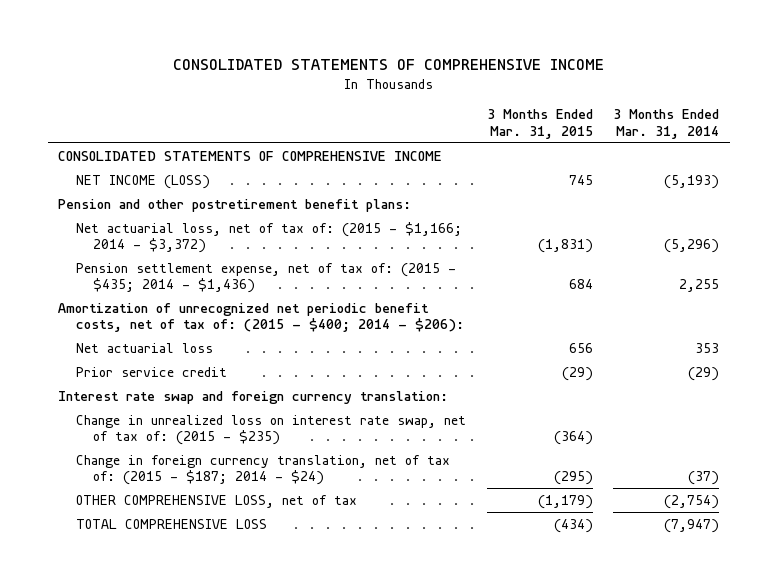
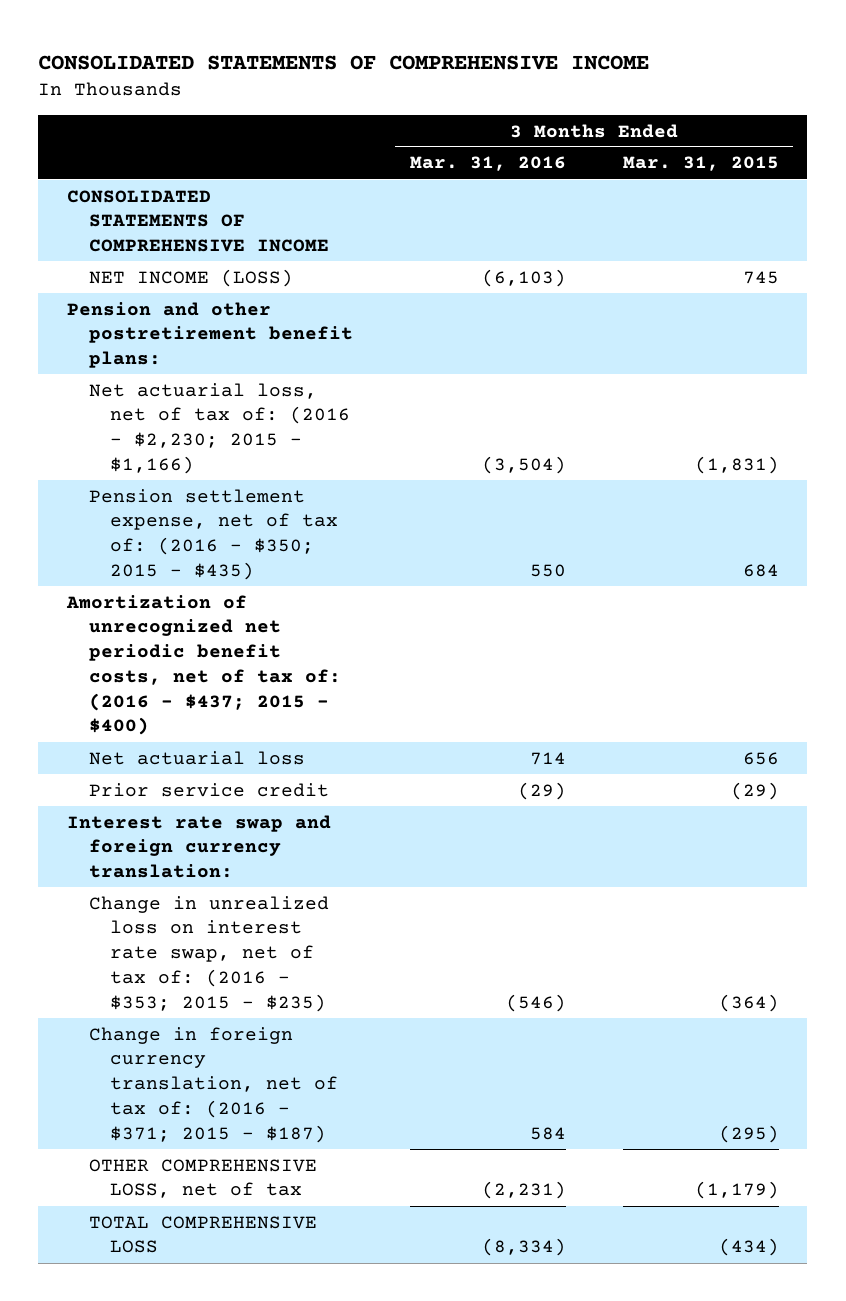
[613,109,720,139] 3 Months Ended Mar. 31, 2014 -> none
none -> [409,156,566,172] Mar. 31, 2016
[75,221,462,254] Net actuarial loss, net of tax of: (2015 - $1,166; 2014 - $3,372) -> [88,382,351,474] Net actuarial loss, net of tax of: (2016 - $2,230; 2015 - $1,166)
[75,262,456,294] Pension settlement expense, net of tax of: (2015 - $435; 2014 - $1,436) -> [88,488,339,580] Pension settlement expense, net of tax of: (2016 - $350; 2015 - $435)
[58,302,464,333] Amortization of unrecognized net periodic benefit costs, net of tax of: (2015 - $400; 2014 - $206): -> [65,594,341,736] Amortization of unrecognized net periodic benefit costs, net of tax of: (2016 - $437; 2015 - $400)
[75,414,466,446] Change in unrealized loss on interest rate swap, net of tax of: (2015 - $235) -> [88,895,329,1012] Change in unrealized loss on interest rate swap, net of tax of: (2016 - $353; 2015 - $235)
[75,454,450,486] Change in foreign currency translation, net of tax of: (2015 - $187; 2014 - $24) -> [88,1026,339,1143] Change in foreign currency translation, net of tax of: (2016 - $371; 2015 - $187)

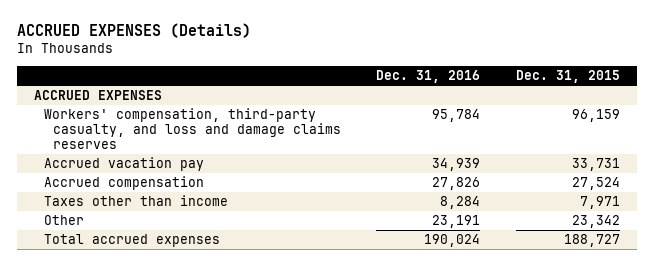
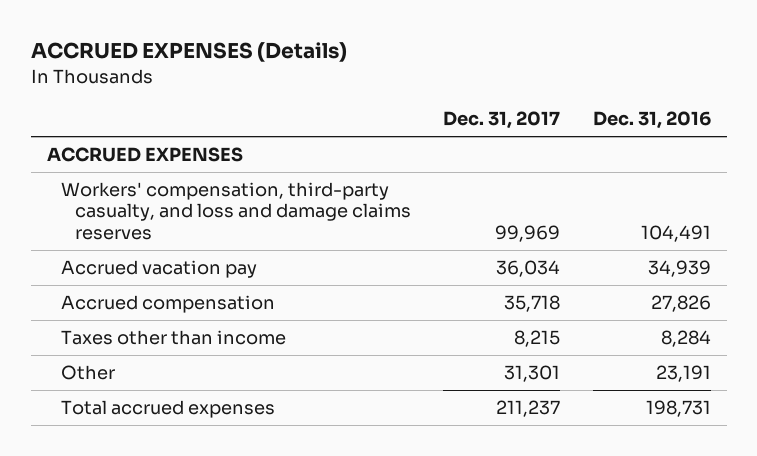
[515,70,620,84] Dec. 31, 2015 -> none
none -> [443,111,561,130] Dec. 31, 2017
[432,109,481,123] 95,784 -> [640,224,711,242] 104,491
[424,234,481,248] 190,024 -> [645,400,711,418] 198,731

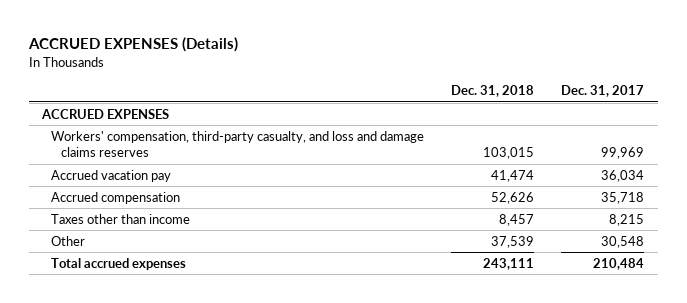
[592,111,711,130] Dec. 31, 2016 -> none
none -> [451,85,535,98] Dec. 31, 2018
[504,365,561,383] 31,301 -> [601,235,645,248] 30,548
[496,400,561,418] 211,237 -> [593,257,645,270] 210,484

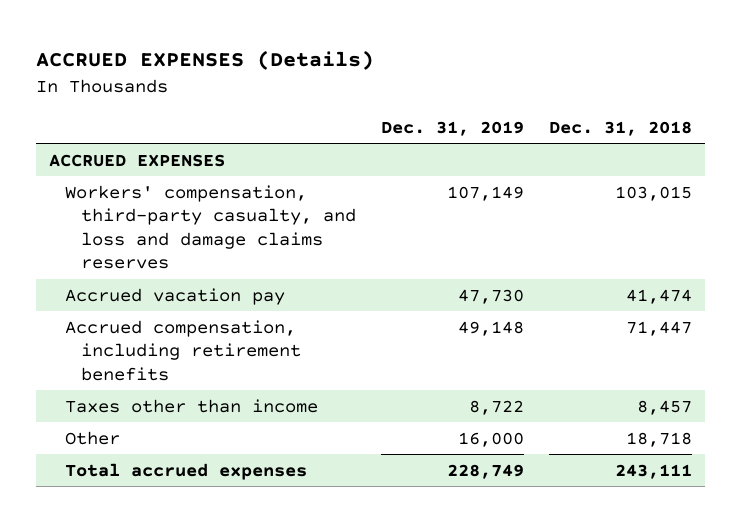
[561,85,645,98] Dec. 31, 2017 -> none
none -> [381,120,525,136] Dec. 31, 2019
[51,191,181,204] Accrued compensation -> [64,319,302,381] Accrued compensation, including retirement benefits
[491,191,535,204] 52,626 -> [626,320,693,336] 71,447
[491,235,535,248] 37,539 -> [626,431,693,447] 18,718

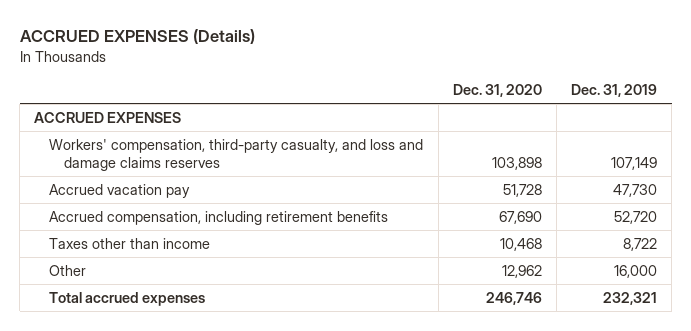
[549,120,693,136] Dec. 31, 2018 -> none
none -> [452,83,542,97] Dec. 31, 2020
[458,320,525,336] 49,148 -> [614,210,658,224] 52,720
[447,463,525,479] 228,749 -> [603,291,658,305] 232,321

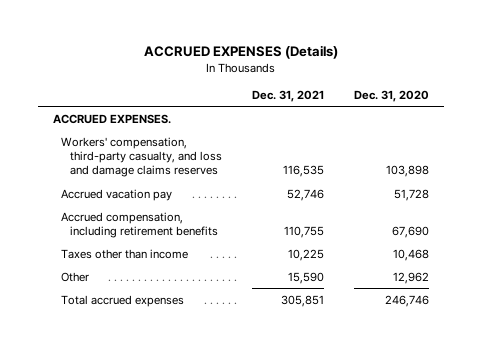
[571,83,658,97] Dec. 31, 2019 -> none
none -> [252,89,325,102] Dec. 31, 2021
[34,111,182,123] ACCRUED EXPENSES -> [52,113,171,124] ACCRUED EXPENSES.

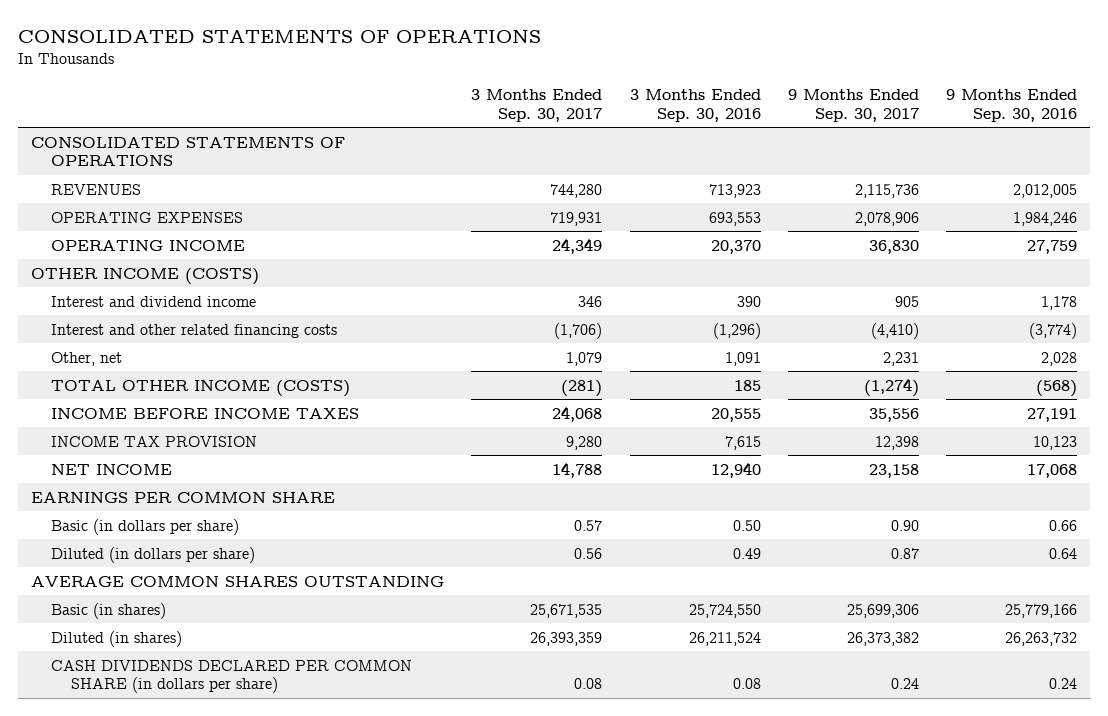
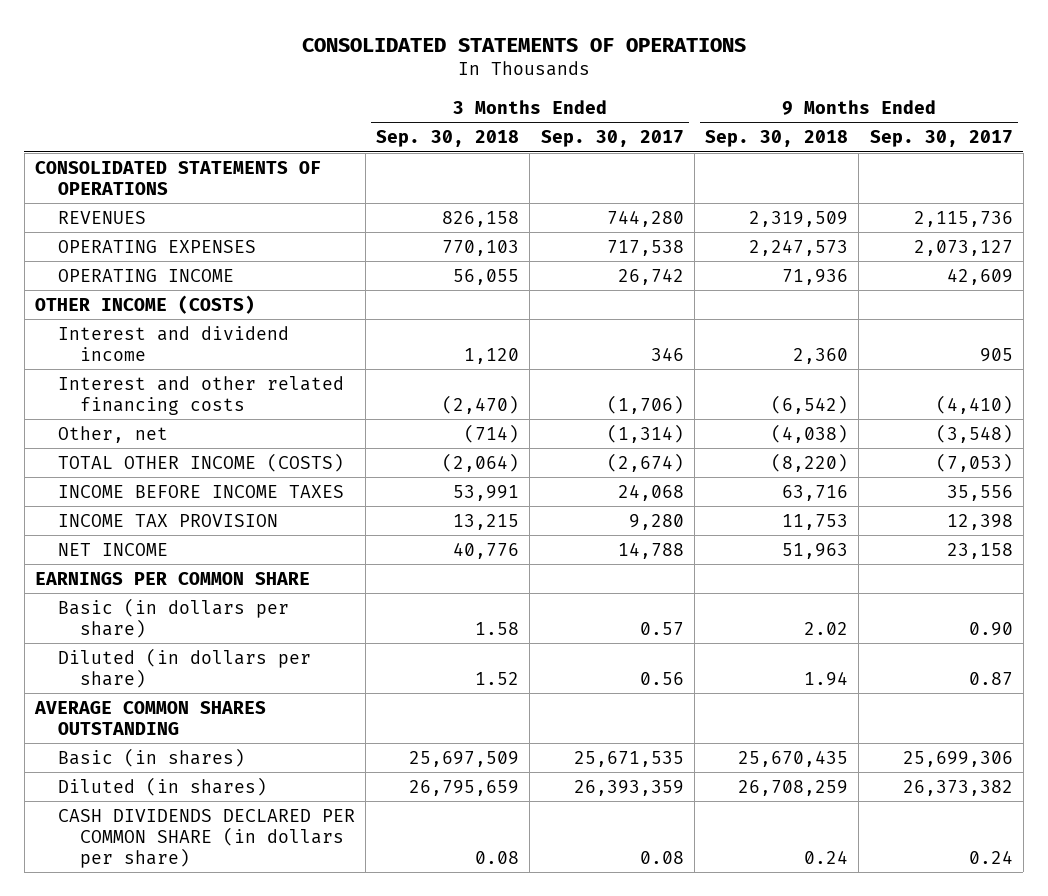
[629,89,761,122] 3 Months Ended Sep. 30, 2016 -> none
[945,89,1077,122] 9 Months Ended Sep. 30, 2016 -> none
none -> [376,130,520,148] Sep. 30, 2018
none -> [705,130,849,148] Sep. 30, 2018
[550,211,603,226] 719,931 -> [606,239,684,256] 717,538
[854,211,919,226] 2,078,906 -> [913,239,1013,256] 2,073,127
[552,237,603,254] 24,349 -> [617,267,684,285] 26,742
[868,239,919,254] 36,830 -> [946,267,1013,285] 42,609
[566,351,603,366] 1,079 -> [606,423,684,443] (1,314)
[882,351,919,366] 2,231 -> [935,423,1013,443] (3,548)
[561,379,603,397] (281) -> [606,452,684,472] (2,674)
[863,377,919,397] (1,274) -> [935,452,1013,472] (7,053)

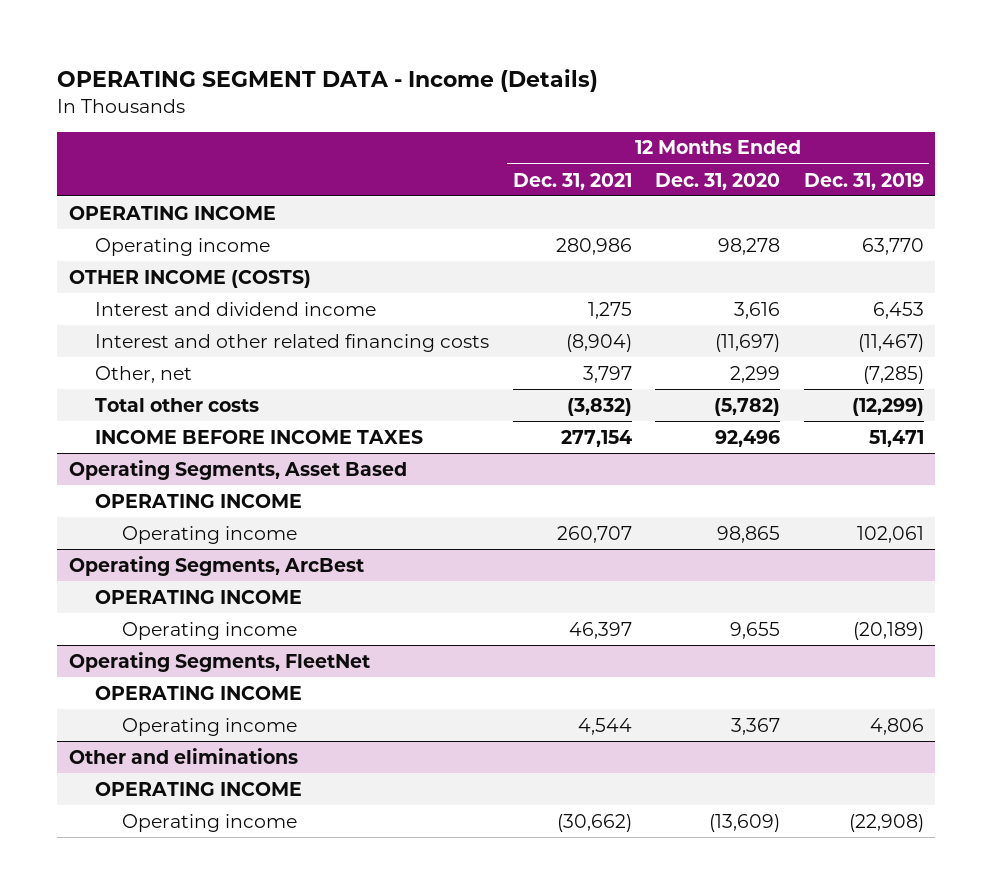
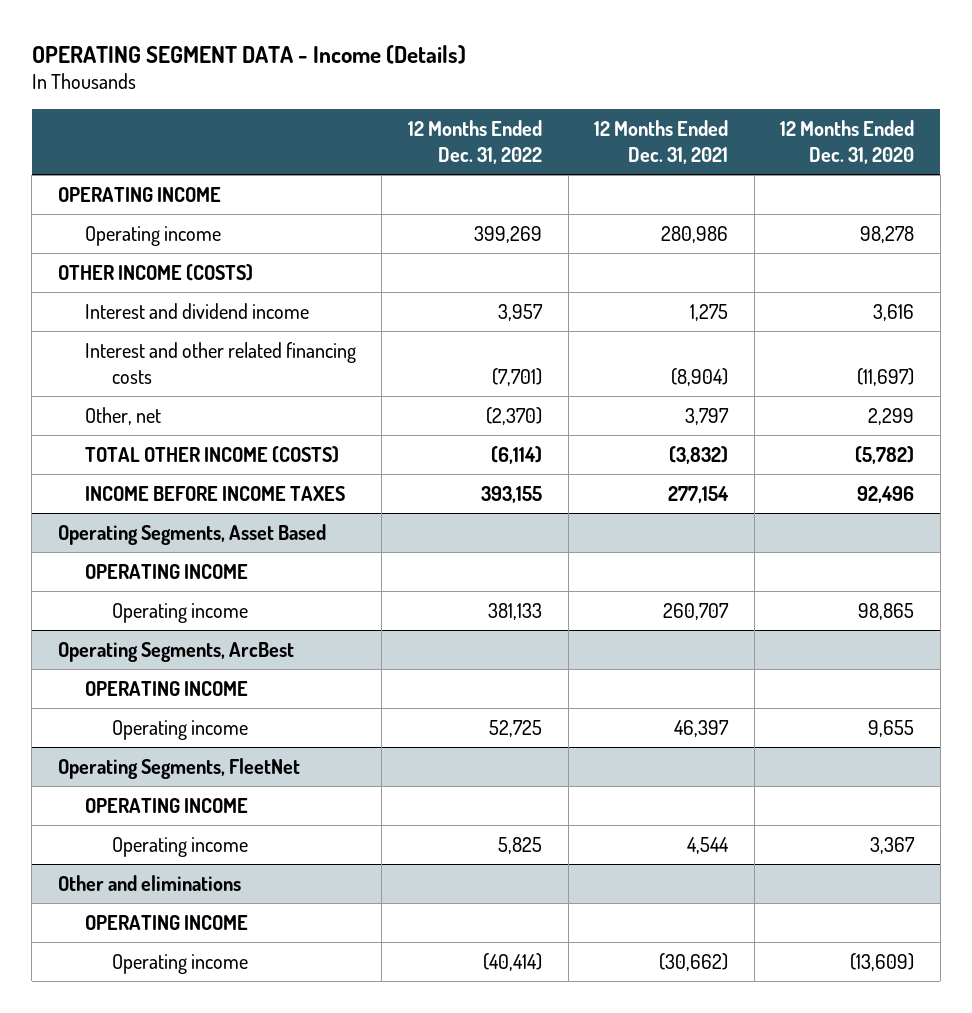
[803,172,924,190] Dec. 31, 2019 -> none
none -> [407,120,542,165] 12 Months Ended Dec. 31, 2022
[95,397,260,412] Total other costs -> [84,445,339,463] TOTAL OTHER INCOME (COSTS)

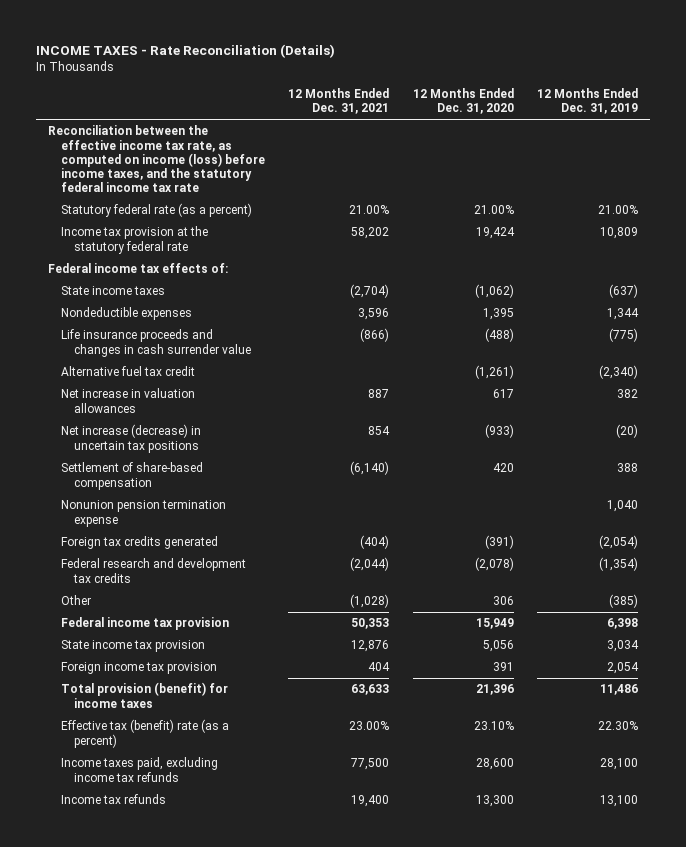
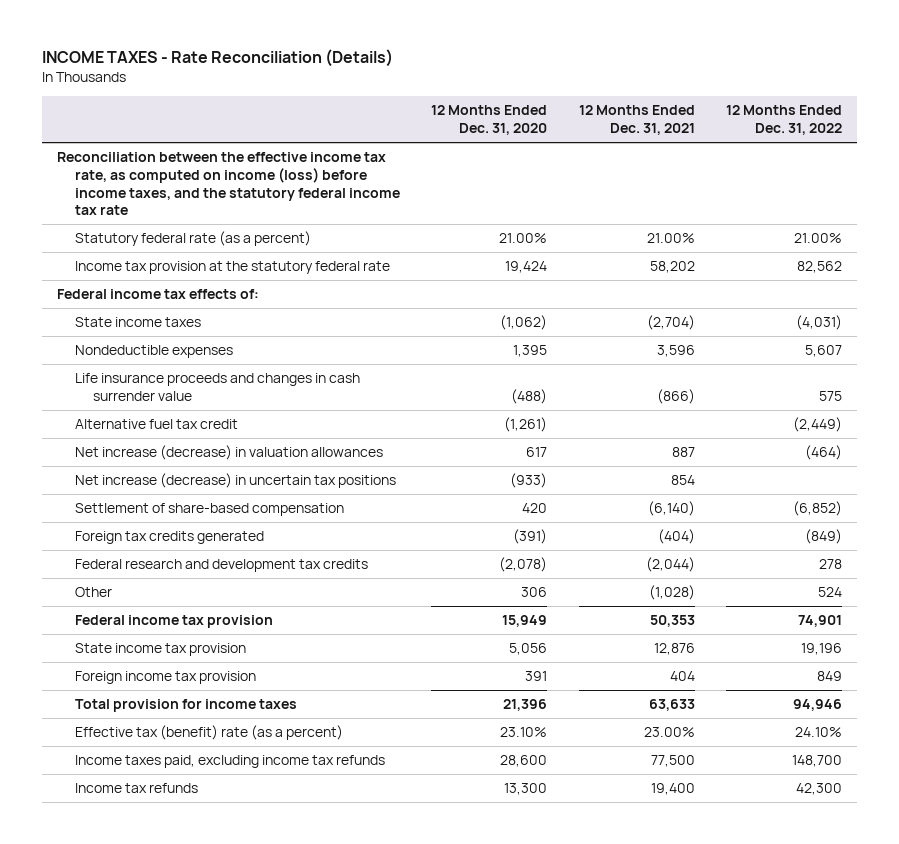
[537,87,639,115] 12 Months Ended Dec. 31, 2019 -> none
none -> [725,105,842,136] 12 Months Ended Dec. 31, 2022
[61,388,196,413] Net increase in valuation allowances -> [75,445,384,461] Net increase (decrease) in valuation allowances
[61,500,227,527] Nonunion pension termination expense -> none
[61,682,229,708] Total provision (benefit) for income taxes -> [75,699,298,713] Total provision for income taxes

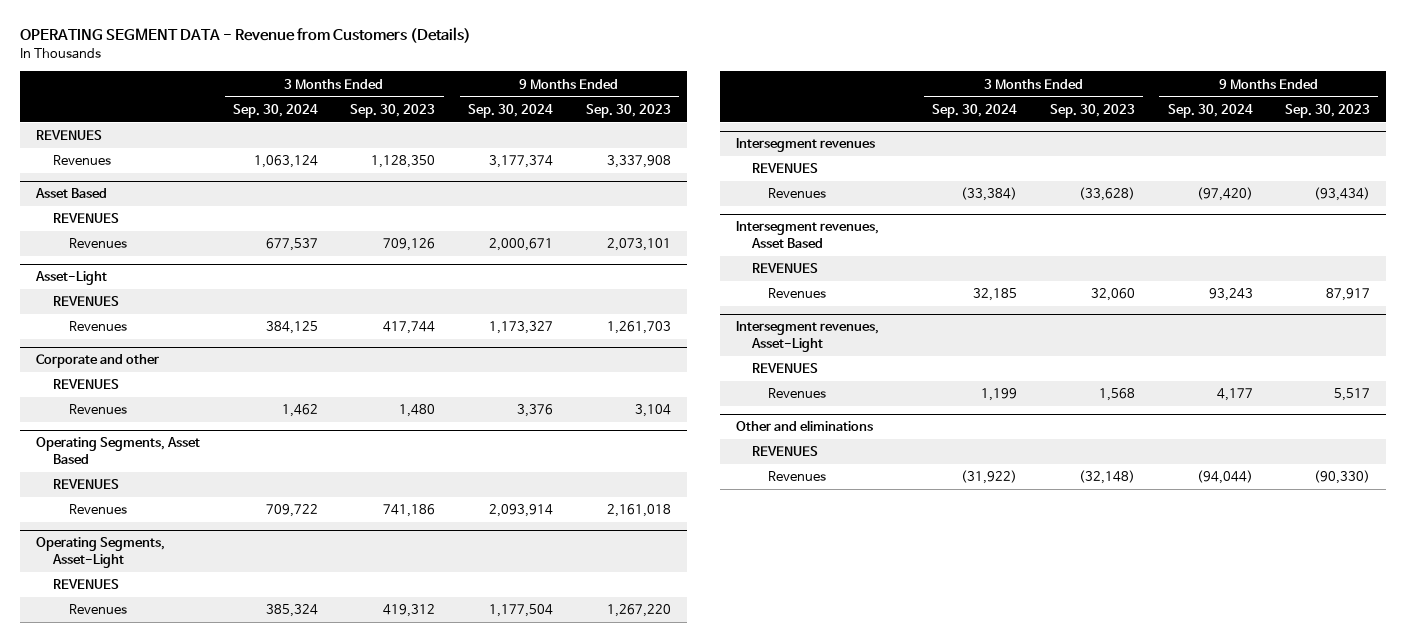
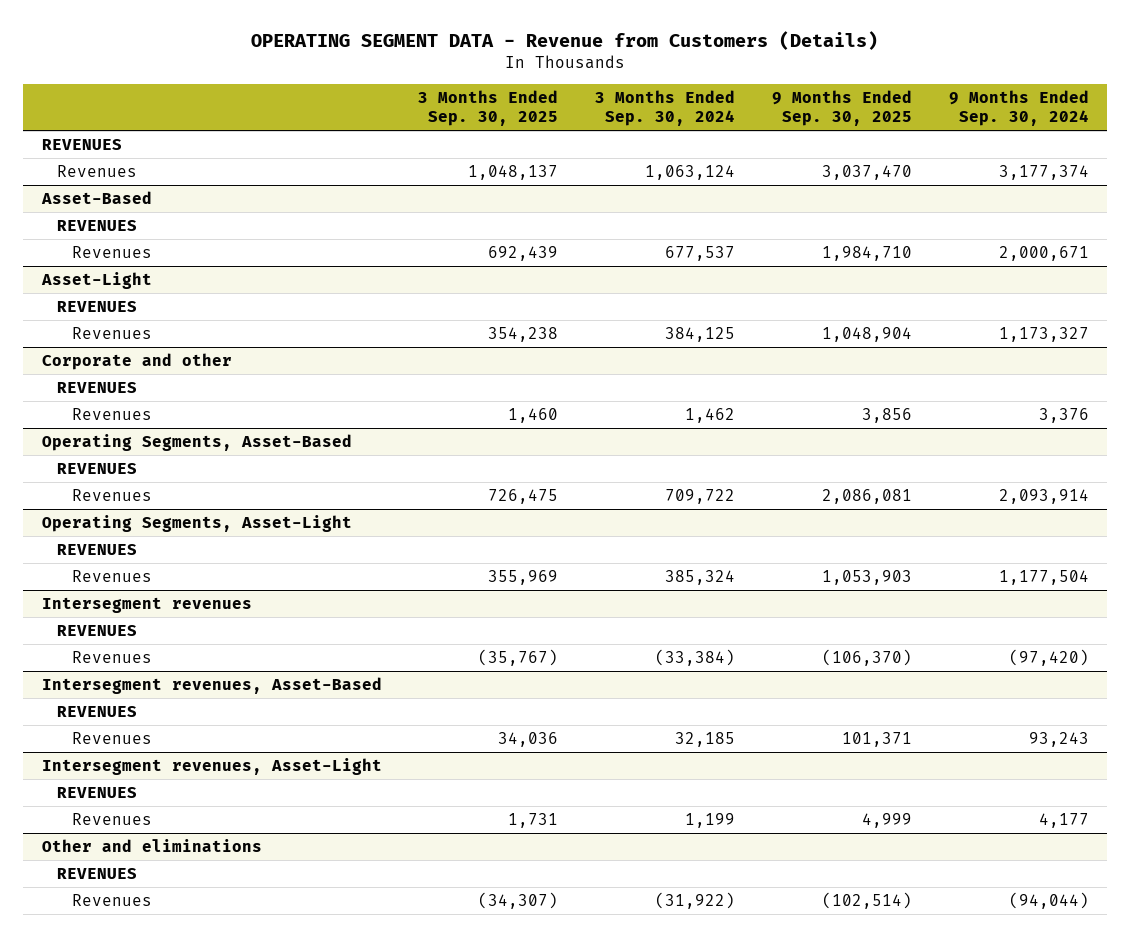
[350,103,436,118] Sep. 30, 2023 -> none
[585,103,671,118] Sep. 30, 2023 -> none
none -> [418,89,559,127] 3 Months Ended Sep. 30, 2025
none -> [771,89,912,127] 9 Months Ended Sep. 30, 2025
[35,188,108,199] Asset Based -> [40,190,152,204] Asset-Based
[36,437,201,464] Operating Segments, Asset Based -> [41,433,352,451] Operating Segments, Asset-Based
[735,221,879,248] Intersegment revenues, Asset Based -> [41,676,382,694] Intersegment revenues, Asset-Based

